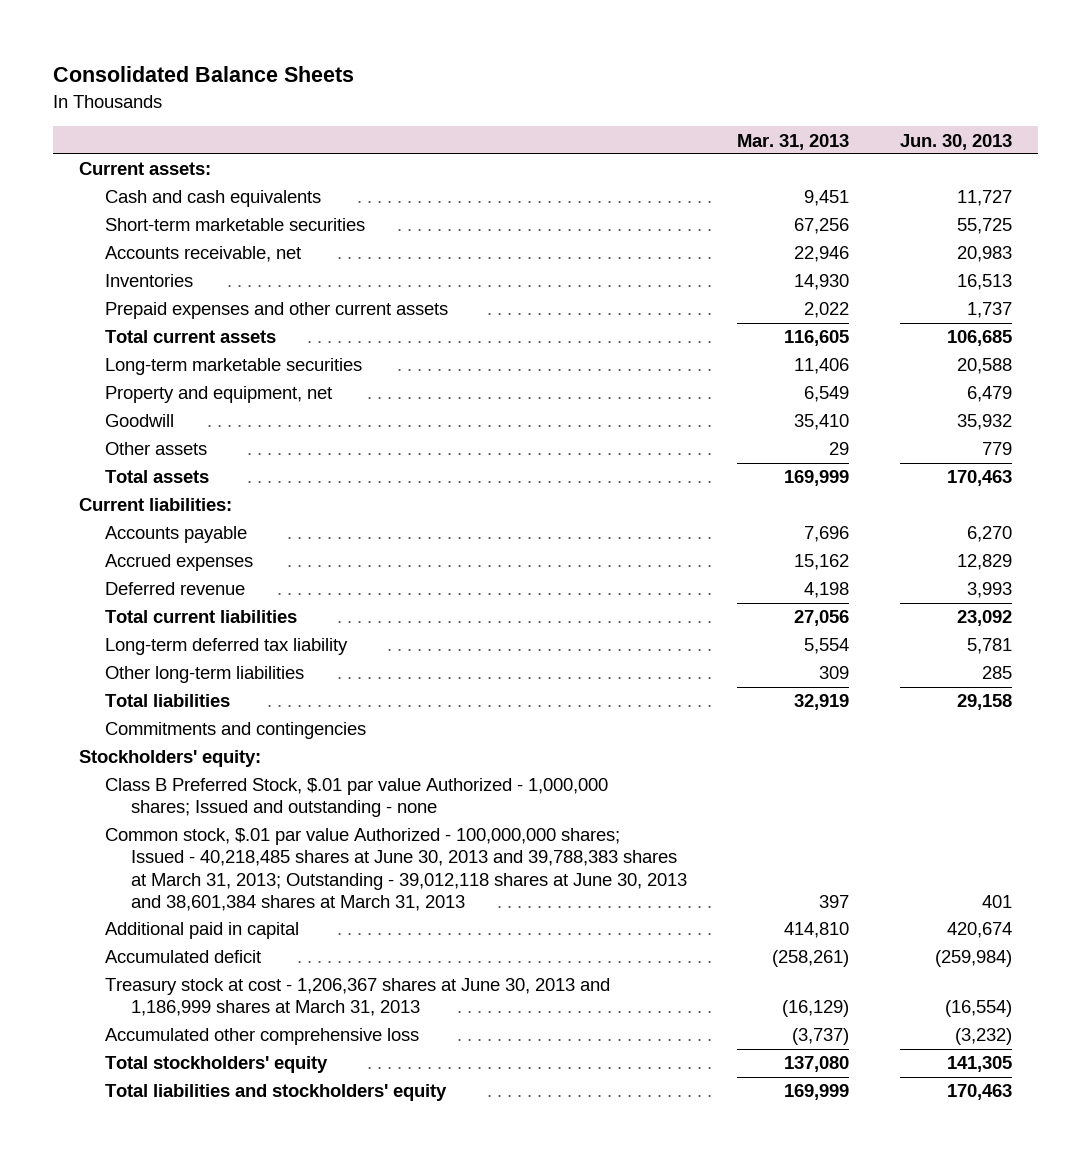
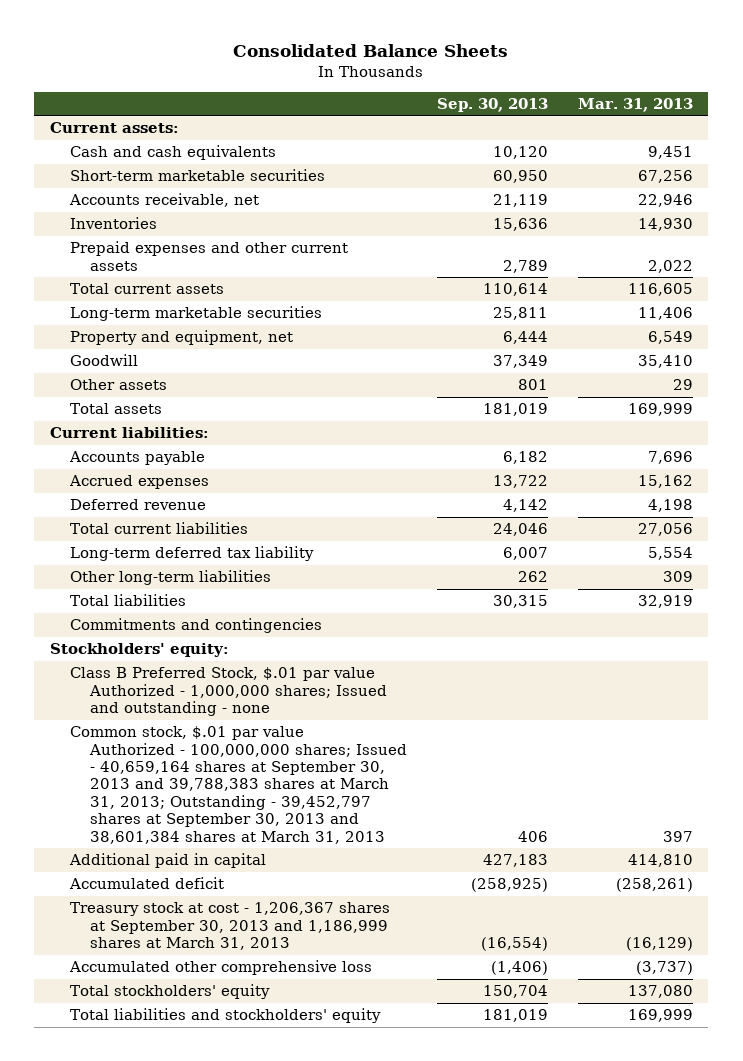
[900,133,1013,150] Jun. 30, 2013 -> none
none -> [436,97,548,112] Sep. 30, 2013
[104,828,687,911] Common stock, $.01 par value Authorized - 100,000,000 shares; Issued - 40,218,485 shares at June 30, 2013 and 39,788,383 shares at March 31, 2013; Outstanding - 39,012,118 shares at June 30, 2013 and 38,601,384 shares at March 31, 2013 -> [69,726,407,844] Common stock, $.01 par value Authorized - 100,000,000 shares; Issued - 40,659,164 shares at September 30, 2013 and 39,788,383 shares at March 31, 2013; Outstanding - 39,452,797 shares at September 30, 2013 and 38,601,384 shares at March 31, 2013
[104,978,610,1017] Treasury stock at cost - 1,206,367 shares at June 30, 2013 and 1,186,999 shares at March 31, 2013 -> [69,902,390,951] Treasury stock at cost - 1,206,367 shares at September 30, 2013 and 1,186,999 shares at March 31, 2013

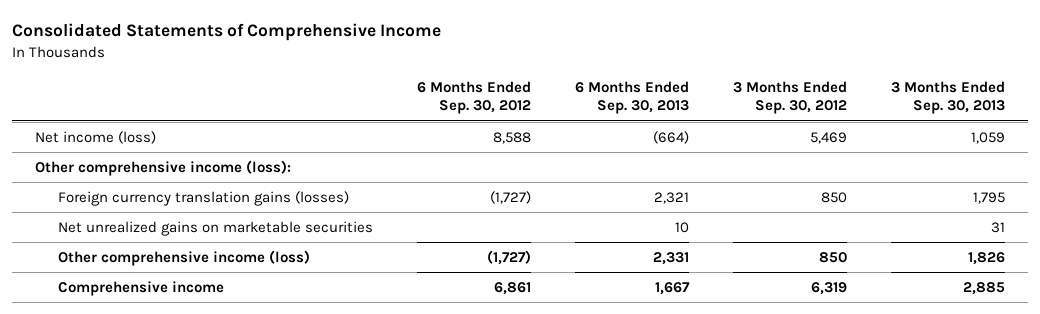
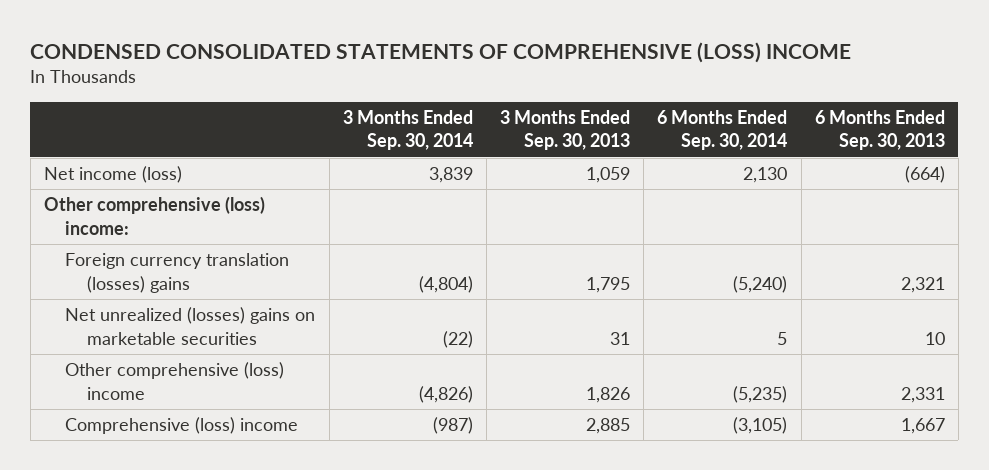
[12,23,442,42] Consolidated Statements of Comprehensive Income -> [30,41,852,63] CONDENSED CONSOLIDATED STATEMENTS OF COMPREHENSIVE (LOSS) INCOME
[416,80,531,115] 6 Months Ended Sep. 30, 2012 -> none
[733,80,848,115] 3 Months Ended Sep. 30, 2012 -> none
none -> [342,109,473,151] 3 Months Ended Sep. 30, 2014
none -> [657,109,788,151] 6 Months Ended Sep. 30, 2014
[34,159,291,176] Other comprehensive income (loss): -> [44,196,266,235] Other comprehensive (loss) income:
[57,190,349,206] Foreign currency translation gains (losses) -> [65,253,290,293] Foreign currency translation (losses) gains
[57,220,373,236] Net unrealized gains on marketable securities -> [65,307,316,345] Net unrealized (losses) gains on marketable securities
[57,249,310,266] Other comprehensive income (loss) -> [65,362,285,400] Other comprehensive (loss) income
[57,280,224,296] Comprehensive income -> [65,417,299,435] Comprehensive (loss) income

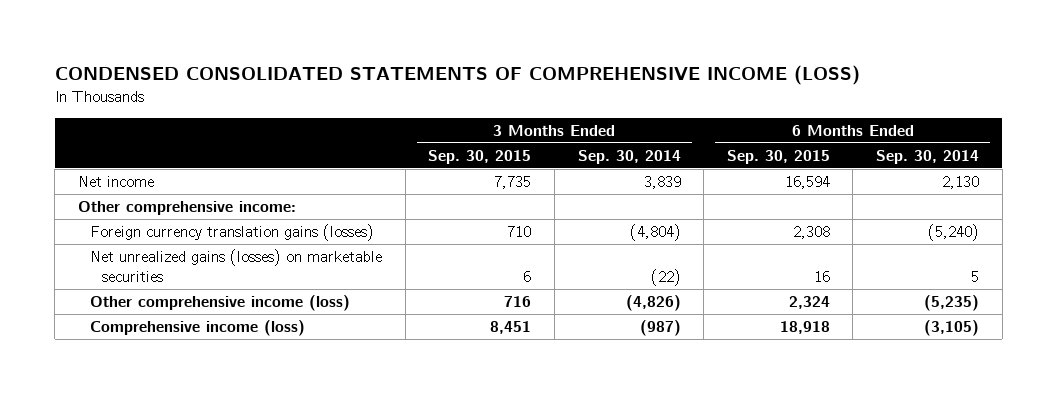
[30,41,852,63] CONDENSED CONSOLIDATED STATEMENTS OF COMPREHENSIVE (LOSS) INCOME -> [54,64,860,85] CONDENSED CONSOLIDATED STATEMENTS OF COMPREHENSIVE INCOME (LOSS)
[500,109,631,151] 3 Months Ended Sep. 30, 2013 -> none
[814,109,945,151] 6 Months Ended Sep. 30, 2013 -> none
none -> [428,149,532,164] Sep. 30, 2015
none -> [726,149,830,164] Sep. 30, 2015
[44,166,183,184] Net income (loss) -> [78,176,155,188] Net income
[44,196,266,235] Other comprehensive (loss) income: -> [78,201,297,216] Other comprehensive income:
[65,253,290,293] Foreign currency translation (losses) gains -> [90,224,375,242] Foreign currency translation gains (losses)
[65,307,316,345] Net unrealized (losses) gains on marketable securities -> [90,249,383,283] Net unrealized gains (losses) on marketable securities
[65,362,285,400] Other comprehensive (loss) income -> [90,295,351,312] Other comprehensive income (loss)
[65,417,299,435] Comprehensive (loss) income -> [90,320,306,337] Comprehensive income (loss)

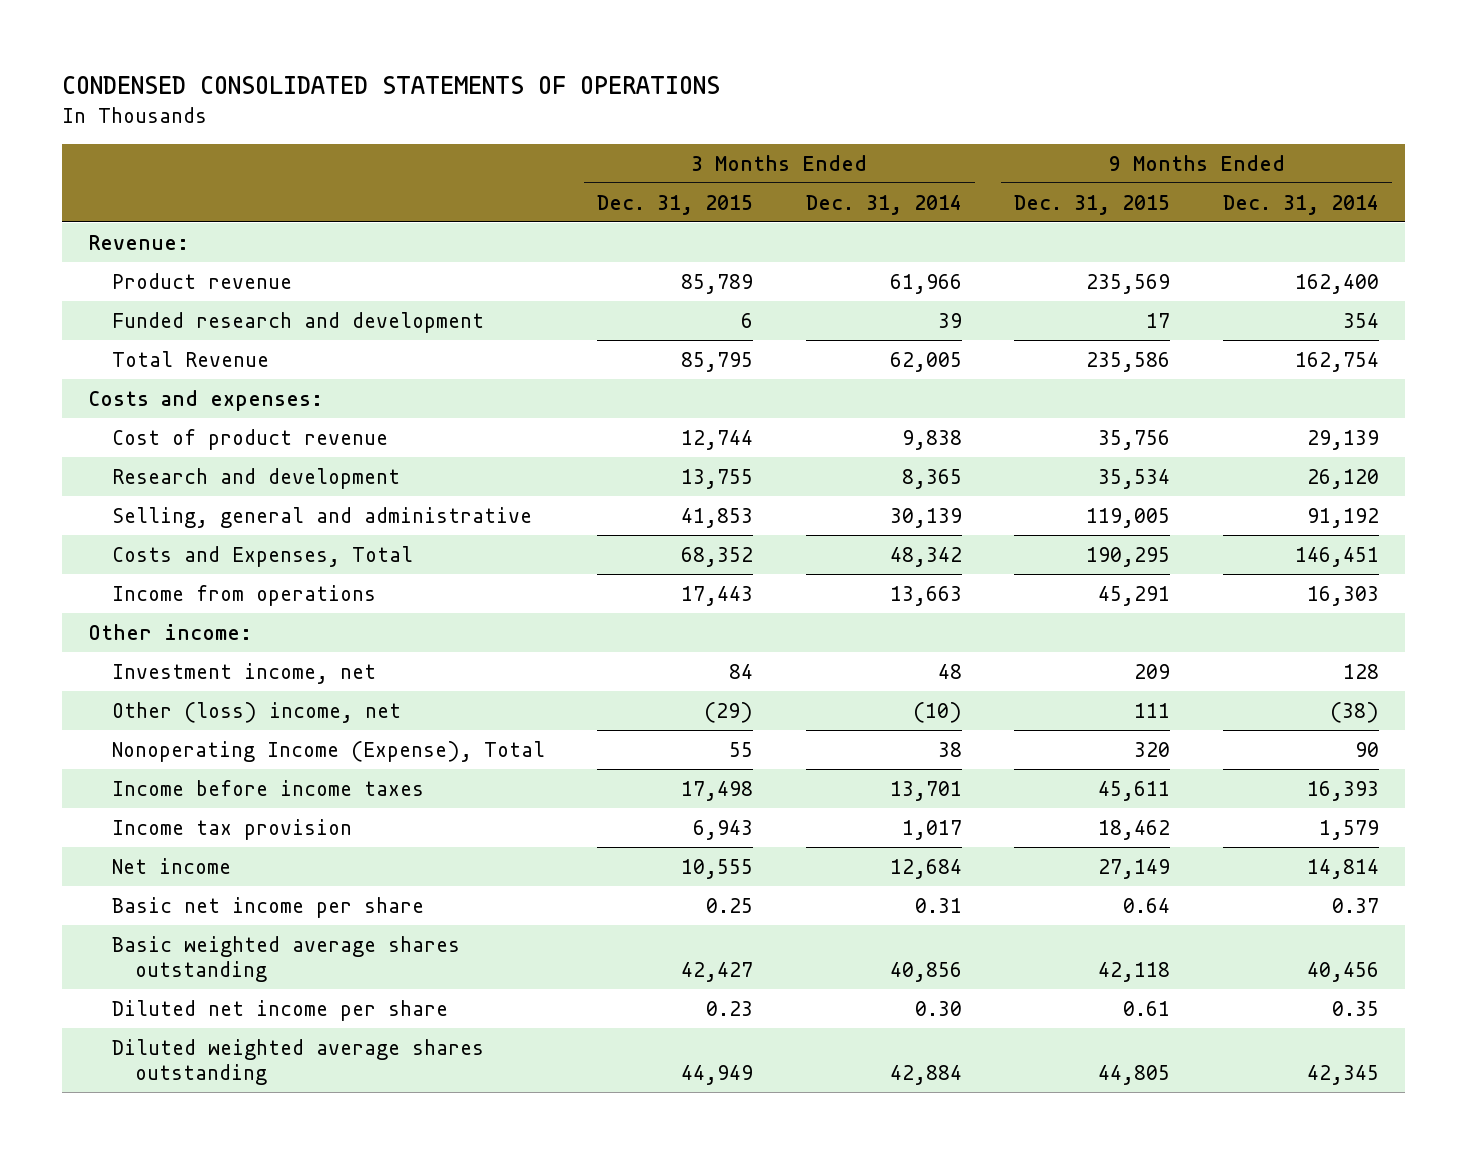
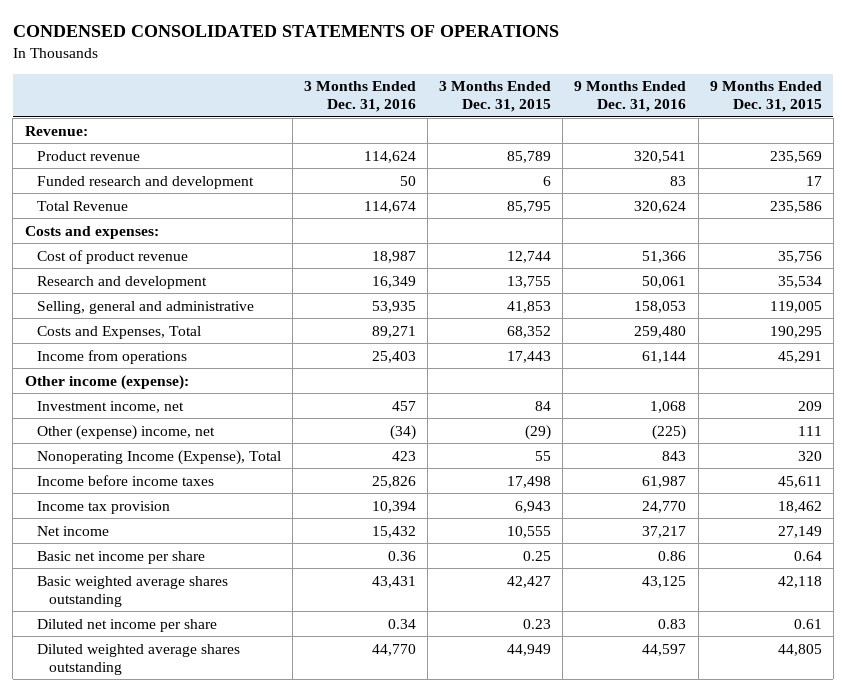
[805,194,962,215] Dec. 31, 2014 -> none
[1222,194,1379,215] Dec. 31, 2014 -> none
none -> [303,81,416,113] 3 Months Ended Dec. 31, 2016
none -> [574,81,687,113] 9 Months Ended Dec. 31, 2016
[87,623,252,640] Other income: -> [24,374,189,390] Other income (expense):
[111,701,401,723] Other (loss) income, net -> [36,424,215,440] Other (expense) income, net

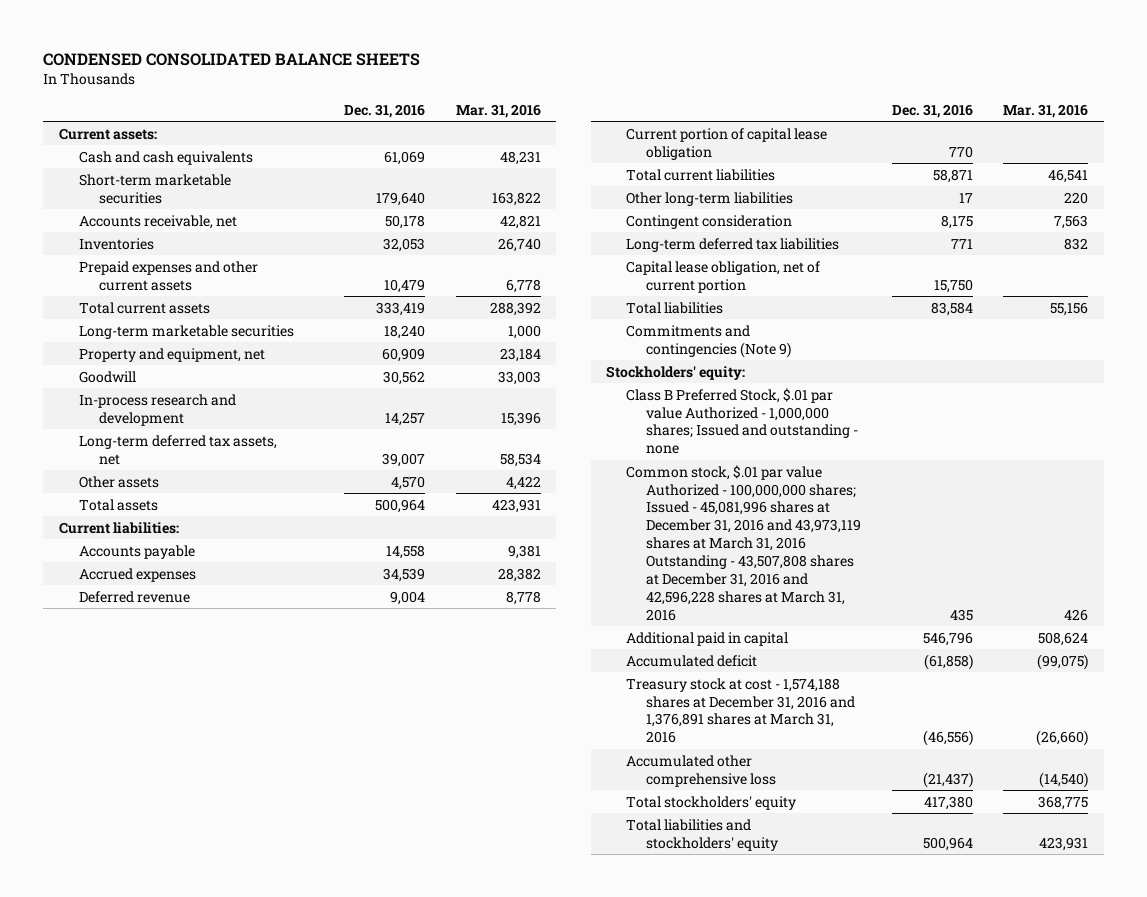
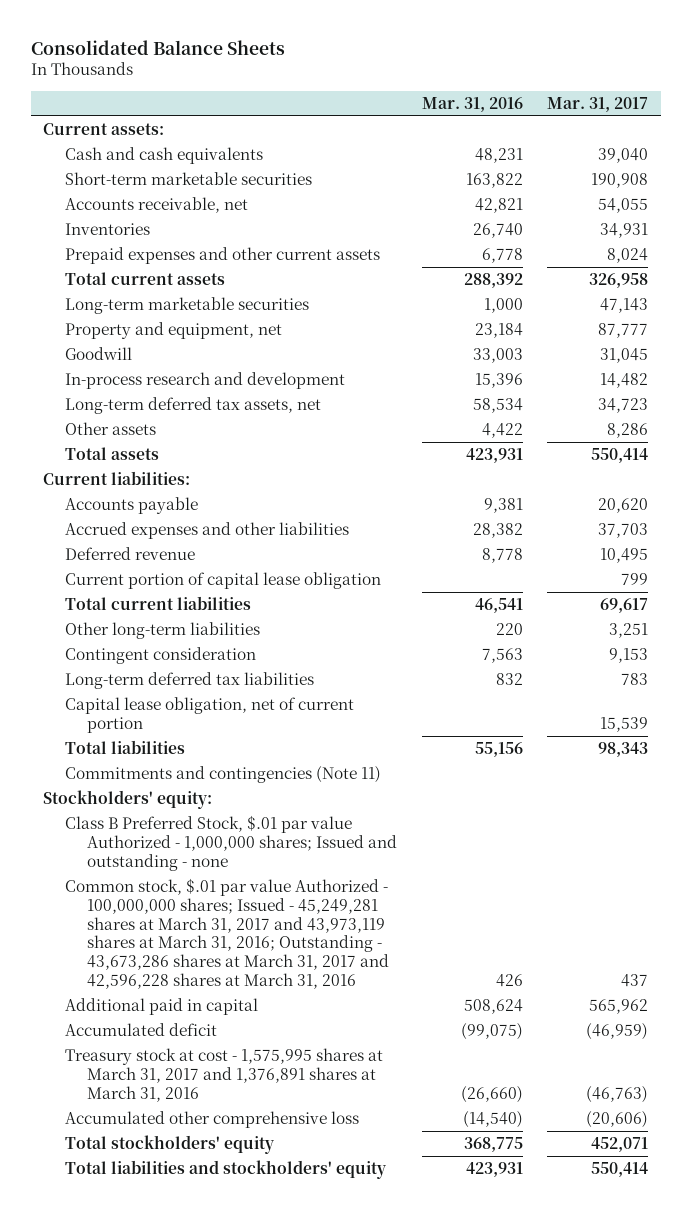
[43,53,421,67] CONDENSED CONSOLIDATED BALANCE SHEETS -> [30,39,285,55] Consolidated Balance Sheets
[344,103,426,118] Dec. 31, 2016 -> none
none -> [547,96,649,112] Mar. 31, 2017
[78,567,196,582] Accrued expenses -> [65,522,350,540] Accrued expenses and other liabilities
[626,324,792,358] Commitments and contingencies (Note 9) -> [65,766,382,784] Commitments and contingencies (Note 11)
[626,464,862,622] Common stock, $.01 par value Authorized - 100,000,000 shares; Issued - 45,081,996 shares at December 31, 2016 and 43,973,119 shares at March 31, 2016 Outstanding - 43,507,808 shares at December 31, 2016 and 42,596,228 shares at March 31, 2016 -> [65,878,390,989] Common stock, $.01 par value Authorized - 100,000,000 shares; Issued - 45,249,281 shares at March 31, 2017 and 43,973,119 shares at March 31, 2016; Outstanding - 43,673,286 shares at March 31, 2017 and 42,596,228 shares at March 31, 2016
[626,677,856,744] Treasury stock at cost - 1,574,188 shares at December 31, 2016 and 1,376,891 shares at March 31, 2016 -> [65,1048,384,1102] Treasury stock at cost - 1,575,995 shares at March 31, 2017 and 1,376,891 shares at March 31, 2016

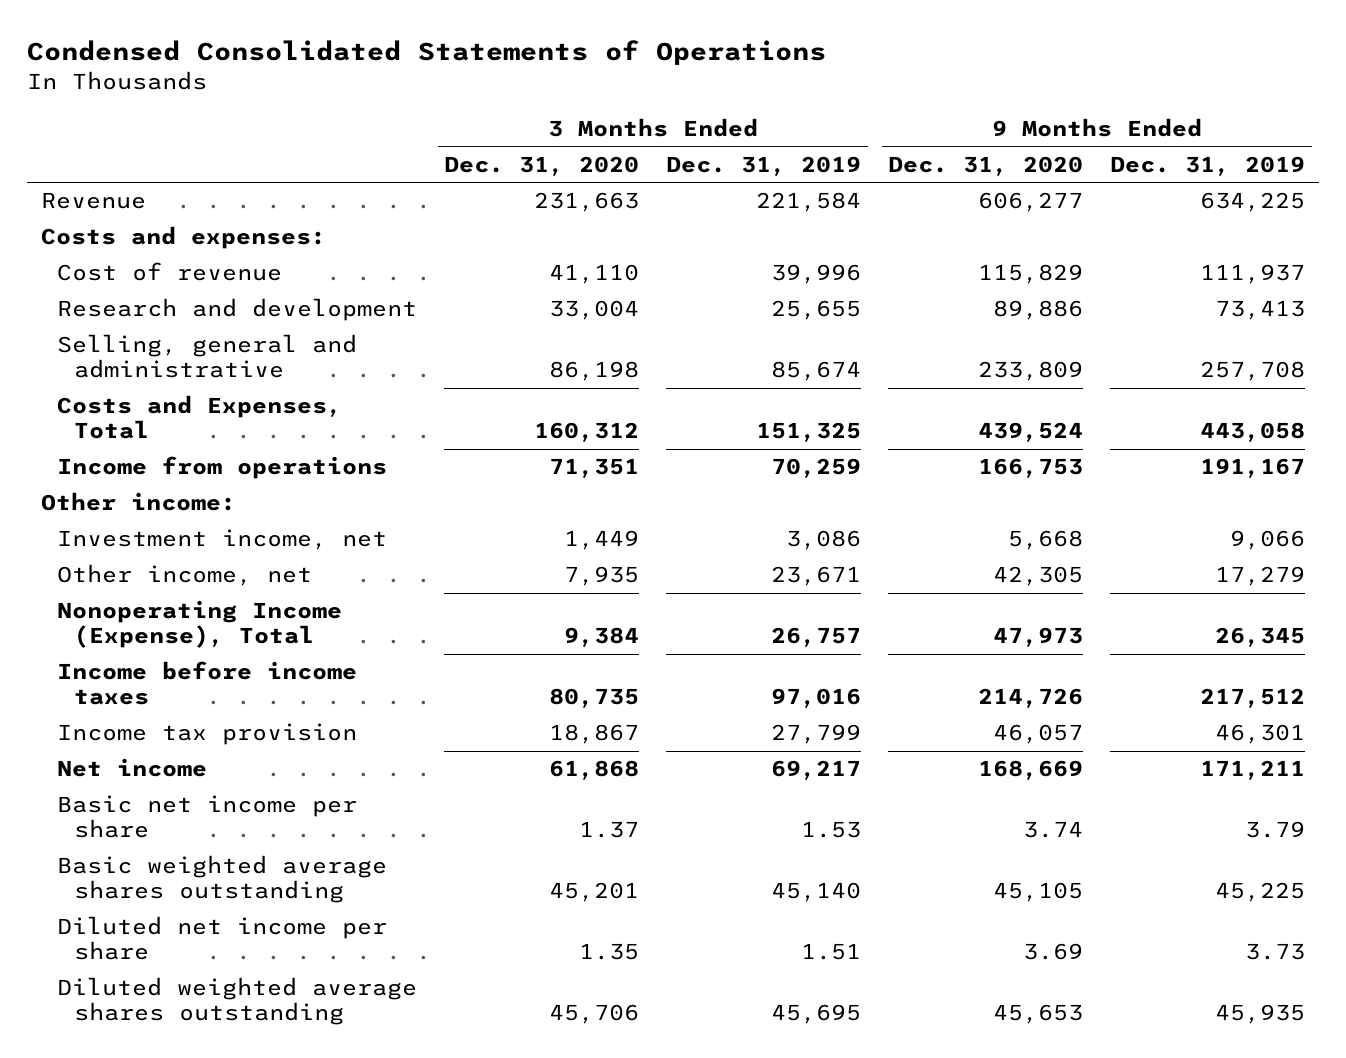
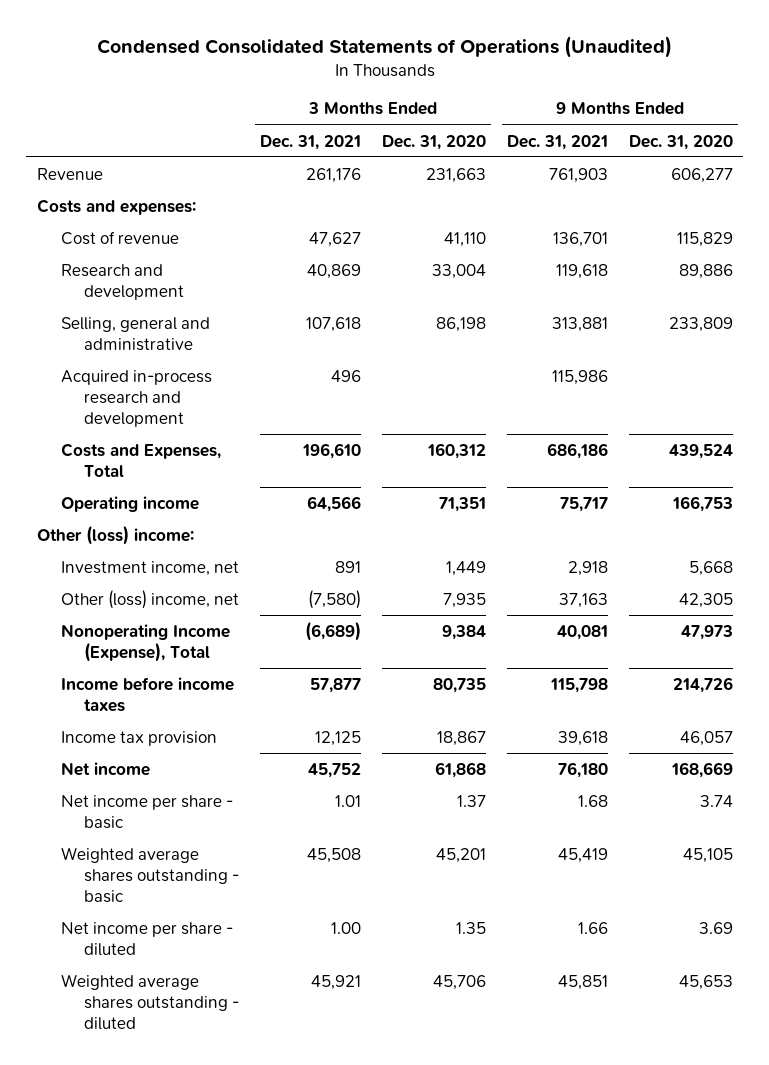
[27,40,827,66] Condensed Consolidated Statements of Operations -> [96,35,672,58] Condensed Consolidated Statements of Operations (Unaudited)
[666,155,862,176] Dec. 31, 2019 -> none
[1110,155,1306,176] Dec. 31, 2019 -> none
none -> [260,134,362,150] Dec. 31, 2021
none -> [506,134,608,150] Dec. 31, 2021
none -> [60,369,212,428] Acquired in-process research and development
[57,456,388,480] Income from operations -> [60,495,199,512] Operating income
[40,492,236,512] Other income: -> [36,524,194,545] Other (loss) income:
[57,564,313,587] Other income, net -> [60,589,239,609] Other (loss) income, net
[57,795,358,839] Basic net income per share -> [60,794,233,829] Net income per share - basic
[57,855,388,904] Basic weighted average shares outstanding -> [60,846,240,904] Weighted average shares outstanding - basic
[57,916,388,961] Diluted net income per share -> [60,921,233,956] Net income per share - diluted
[57,977,418,1026] Diluted weighted average shares outstanding -> [60,973,240,1031] Weighted average shares outstanding - diluted

